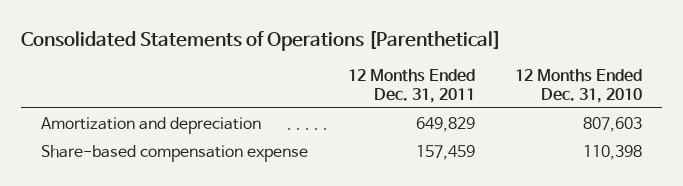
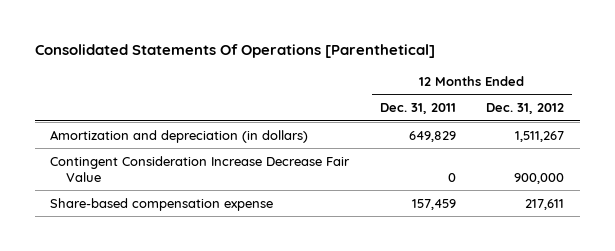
[21,29,502,51] Consolidated Statements of Operations [Parenthetical] -> [34,44,435,59] Consolidated Statements Of Operations [Parenthetical]
[515,69,643,103] 12 Months Ended Dec. 31, 2010 -> none
none -> [486,103,565,115] Dec. 31, 2012
[41,116,262,134] Amortization and depreciation -> [50,129,309,143] Amortization and depreciation (in dollars)
none -> [50,155,351,182] Contingent Consideration Increase Decrease Fair Value

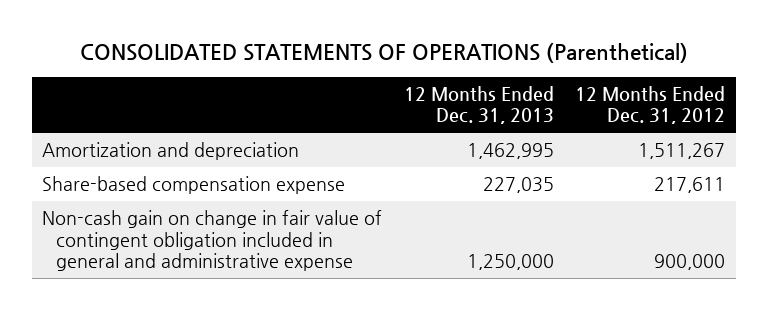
[34,44,435,59] Consolidated Statements Of Operations [Parenthetical] -> [79,43,688,64] CONSOLIDATED STATEMENTS OF OPERATIONS (Parenthetical)
[379,103,456,115] Dec. 31, 2011 -> none
none -> [403,86,554,125] 12 Months Ended Dec. 31, 2013
[50,155,351,182] Contingent Consideration Increase Decrease Fair Value -> none
[50,129,309,143] Amortization and depreciation (in dollars) -> [42,142,300,161] Amortization and depreciation
none -> [42,210,383,271] Non-cash gain on change in fair value of contingent obligation included in general and administrative expense

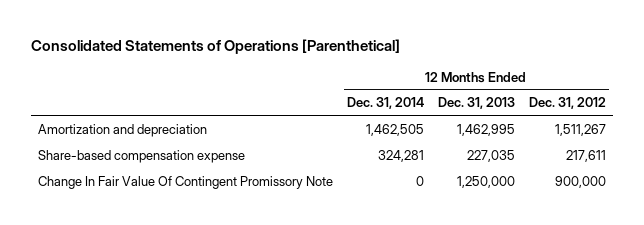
[79,43,688,64] CONSOLIDATED STATEMENTS OF OPERATIONS (Parenthetical) -> [31,39,401,55] Consolidated Statements of Operations [Parenthetical]
none -> [347,97,425,110] Dec. 31, 2014
[42,210,383,271] Non-cash gain on change in fair value of contingent obligation included in general and administrative expense -> [38,175,334,189] Change In Fair Value Of Contingent Promissory Note

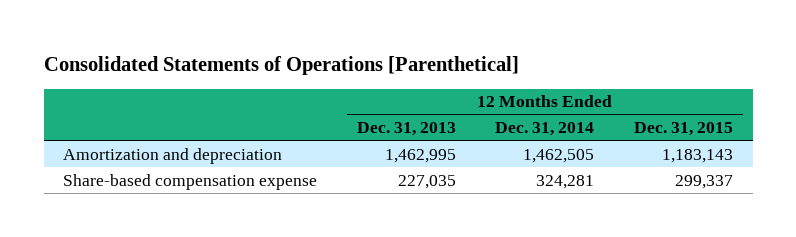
[528,97,606,110] Dec. 31, 2012 -> none
none -> [633,122,733,137] Dec. 31, 2015
[38,175,334,189] Change In Fair Value Of Contingent Promissory Note -> none

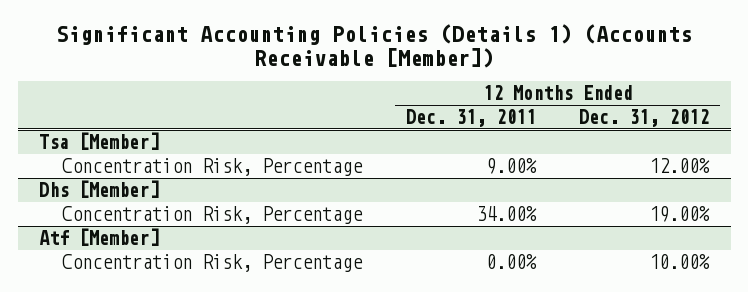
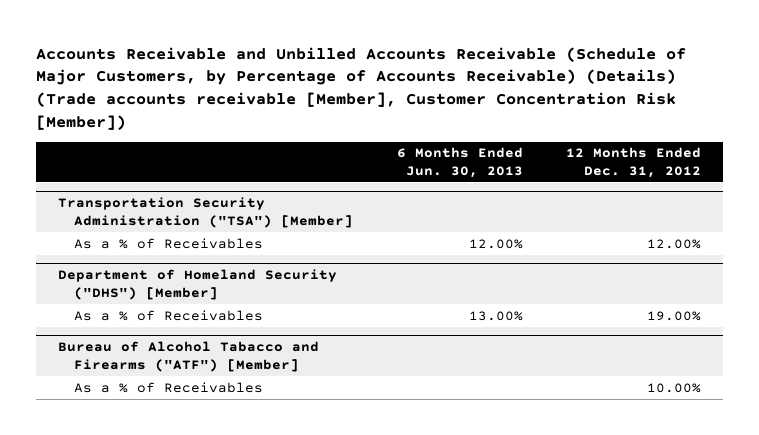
[56,23,693,68] Significant Accounting Policies (Details 1) (Accounts Receivable [Member]) -> [35,46,686,130] Accounts Receivable and Unbilled Accounts Receivable (Schedule of Major Customers, by Percentage of Accounts Receivable) (Details) (Trade accounts receivable [Member], Customer Concentration Risk [Member])
[405,108,536,127] Dec. 31, 2011 -> none
none -> [396,147,523,178] 6 Months Ended Jun. 30, 2013
[39,131,160,150] Tsa [Member] -> none
[39,179,160,198] Dhs [Member] -> none
[39,227,160,246] Atf [Member] -> none
none -> [57,197,354,229] Transportation Security Administration ("TSA") [Member]
[62,157,364,176] Concentration Risk, Percentage -> [74,237,264,249] As a % of Receivables
none -> [57,269,337,301] Department of Homeland Security ("DHS") [Member]
[62,205,364,224] Concentration Risk, Percentage -> [74,309,264,321] As a % of Receivables
none -> [57,341,319,373] Bureau of Alcohol Tabacco and Firearms ("ATF") [Member]
[62,253,364,272] Concentration Risk, Percentage -> [74,381,264,393] As a % of Receivables

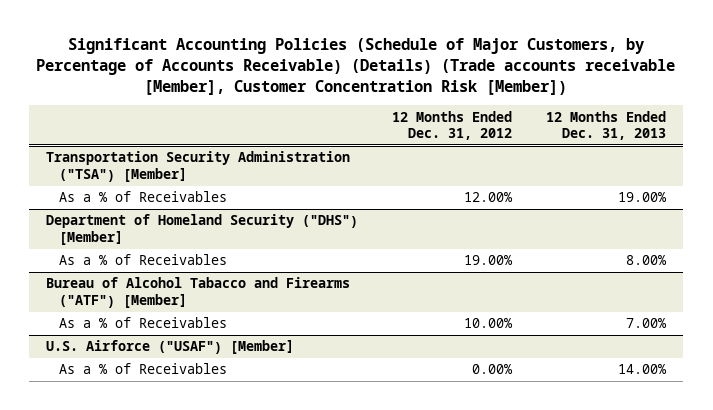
[35,46,686,130] Accounts Receivable and Unbilled Accounts Receivable (Schedule of Major Customers, by Percentage of Accounts Receivable) (Details) (Trade accounts receivable [Member], Customer Concentration Risk [Member]) -> [36,37,676,95] Significant Accounting Policies (Schedule of Major Customers, by Percentage of Accounts Receivable) (Details) (Trade accounts receivable [Member], Customer Concentration Risk [Member])
[396,147,523,178] 6 Months Ended Jun. 30, 2013 -> none
none -> [546,110,667,140] 12 Months Ended Dec. 31, 2013
none -> [46,340,295,355] U.S. Airforce ("USAF") [Member]
none -> [58,363,227,375] As a % of Receivables

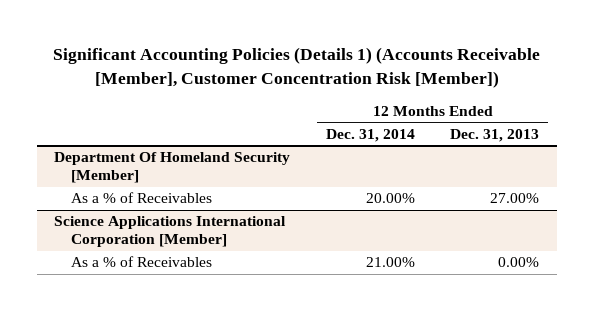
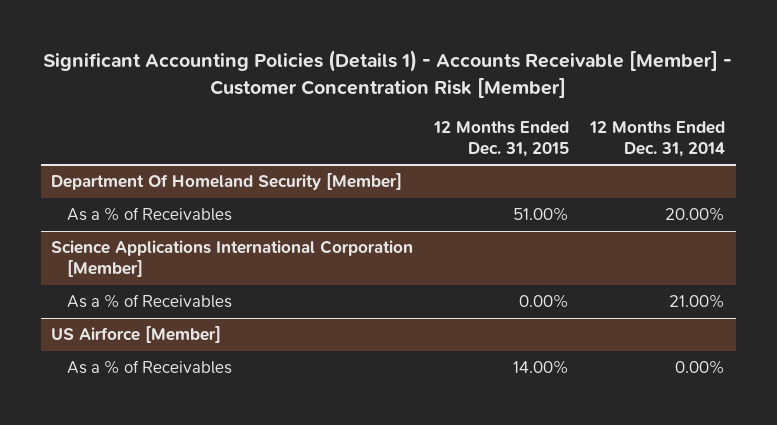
[52,47,540,89] Significant Accounting Policies (Details 1) (Accounts Receivable [Member], Customer Concentration Risk [Member]) -> [43,50,733,98] Significant Accounting Policies (Details 1) - Accounts Receivable [Member] - Customer Concentration Risk [Member]
[450,128,540,142] Dec. 31, 2013 -> none
none -> [433,120,570,157] 12 Months Ended Dec. 31, 2015
none -> [51,326,222,344] US Airforce [Member]
none -> [67,360,233,375] As a % of Receivables

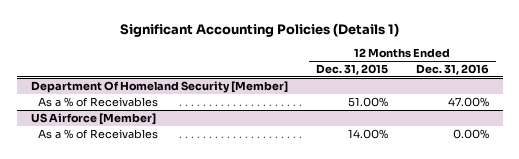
[43,50,733,98] Significant Accounting Policies (Details 1) - Accounts Receivable [Member] - Customer Concentration Risk [Member] -> [119,22,399,37] Significant Accounting Policies (Details 1)
[589,120,726,157] 12 Months Ended Dec. 31, 2014 -> none
none -> [415,64,489,76] Dec. 31, 2016
[51,240,414,278] Science Applications International Corporation [Member] -> none
[67,294,233,309] As a % of Receivables -> none

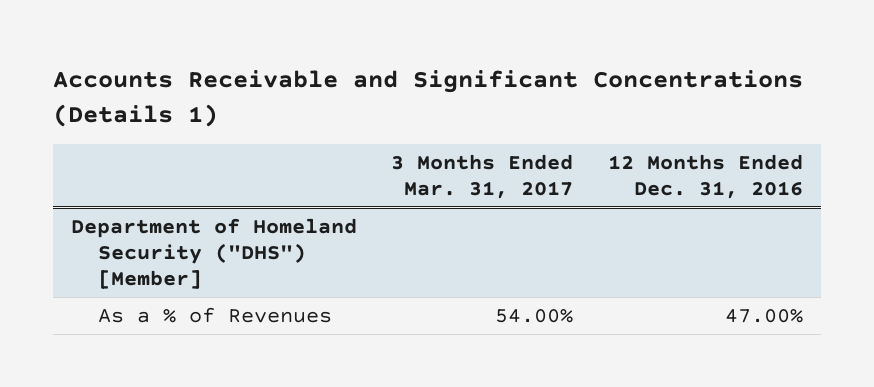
[119,22,399,37] Significant Accounting Policies (Details 1) -> [53,70,804,127] Accounts Receivable and Significant Concentrations (Details 1)
[315,64,388,76] Dec. 31, 2015 -> none
none -> [391,153,574,199] 3 Months Ended Mar. 31, 2017
[30,113,156,126] US Airforce [Member] -> none
[38,129,159,140] As a % of Receivables -> none
[30,81,288,94] Department Of Homeland Security [Member] -> [70,218,357,290] Department of Homeland Security ("DHS") [Member]
[38,97,159,108] As a % of Receivables -> [98,307,333,324] As a % of Revenues

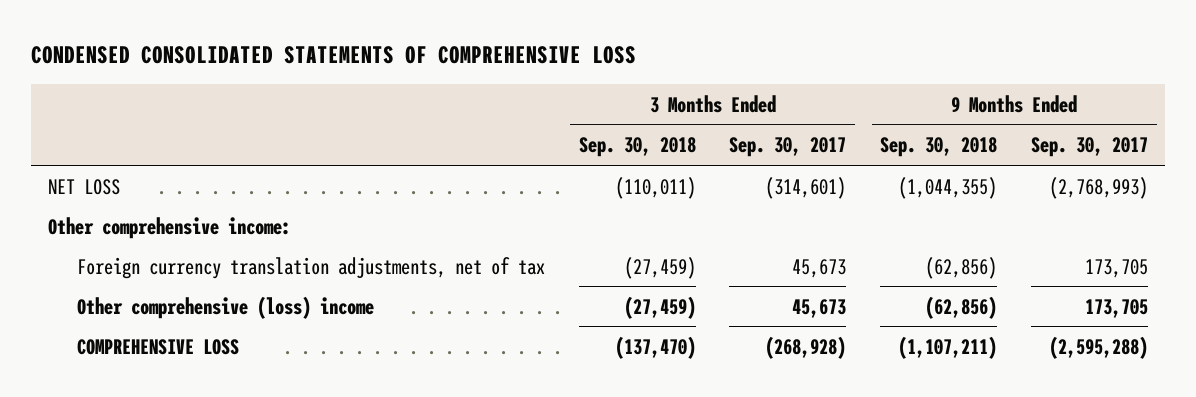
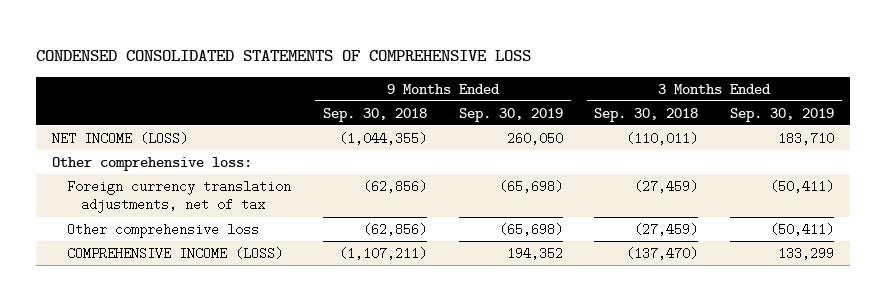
[729,137,847,158] Sep. 30, 2017 -> none
[1031,137,1149,158] Sep. 30, 2017 -> none
none -> [458,107,563,122] Sep. 30, 2019
none -> [730,107,835,122] Sep. 30, 2019
[47,178,120,195] NET LOSS -> [52,131,189,145] NET INCOME (LOSS)
[47,216,291,239] Other comprehensive income: -> [52,156,253,171] Other comprehensive loss:
[76,295,374,319] Other comprehensive (loss) income -> [66,222,259,238] Other comprehensive loss
[76,338,239,355] COMPREHENSIVE LOSS -> [66,246,283,260] COMPREHENSIVE INCOME (LOSS)

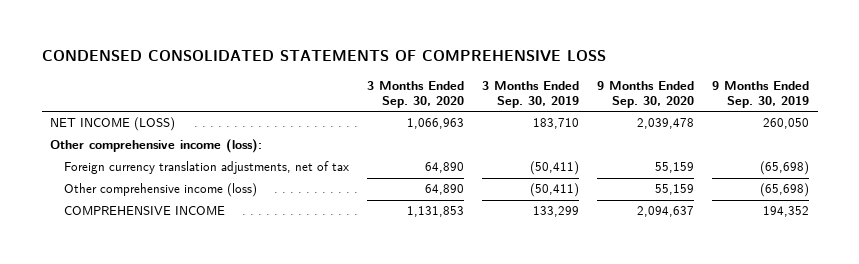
[322,107,427,122] Sep. 30, 2018 -> none
[594,107,699,122] Sep. 30, 2018 -> none
none -> [367,80,465,108] 3 Months Ended Sep. 30, 2020
none -> [596,80,694,108] 9 Months Ended Sep. 30, 2020
[52,156,253,171] Other comprehensive loss: -> [50,139,263,154] Other comprehensive income (loss):
[66,222,259,238] Other comprehensive loss -> [64,183,258,198] Other comprehensive income (loss)
[66,246,283,260] COMPREHENSIVE INCOME (LOSS) -> [64,206,226,216] COMPREHENSIVE INCOME

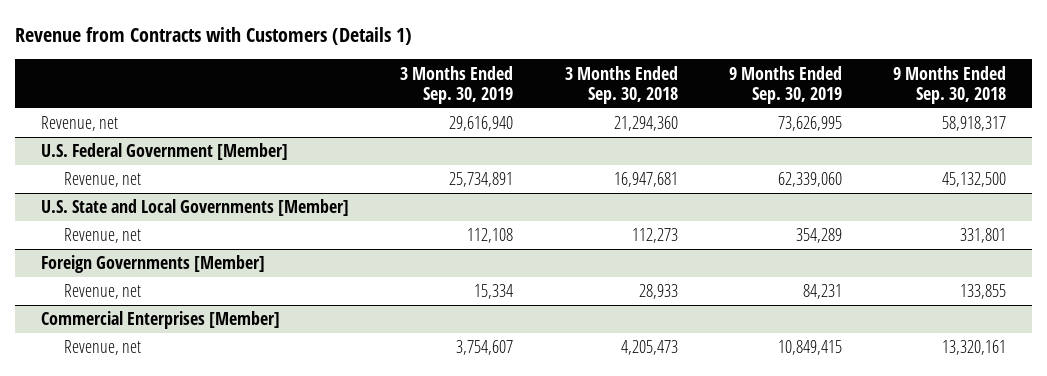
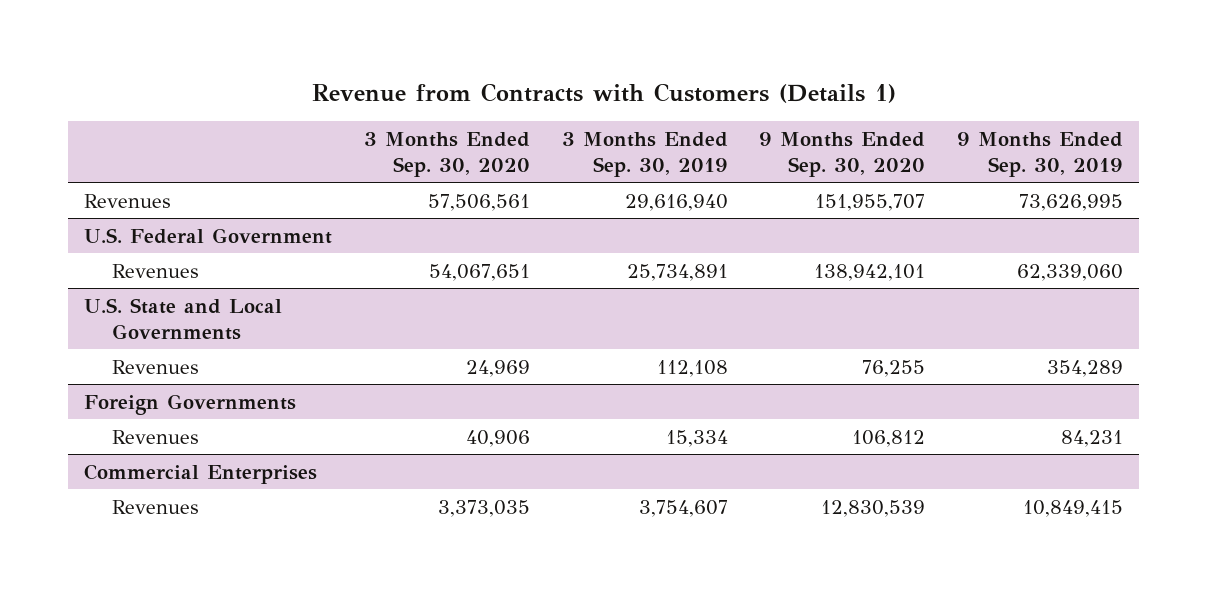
[564,65,678,104] 3 Months Ended Sep. 30, 2018 -> none
[893,65,1007,104] 9 Months Ended Sep. 30, 2018 -> none
none -> [364,131,531,178] 3 Months Ended Sep. 30, 2020
none -> [759,131,926,178] 9 Months Ended Sep. 30, 2020
[40,116,118,132] Revenue, net -> [84,193,171,208] Revenues
[40,143,288,161] U.S. Federal Government [Member] -> [84,227,333,244] U.S. Federal Government
[64,172,142,188] Revenue, net -> [112,263,199,278] Revenues
[40,199,349,217] U.S. State and Local Governments [Member] -> [84,297,283,340] U.S. State and Local Governments
[64,228,142,244] Revenue, net -> [112,359,199,374] Revenues
[40,255,265,274] Foreign Governments [Member] -> [84,393,297,415] Foreign Governments
[64,284,142,300] Revenue, net -> [112,429,199,444] Revenues
[40,311,280,330] Commercial Enterprises [Member] -> [84,463,318,484] Commercial Enterprises
[64,340,142,356] Revenue, net -> [112,499,199,514] Revenues

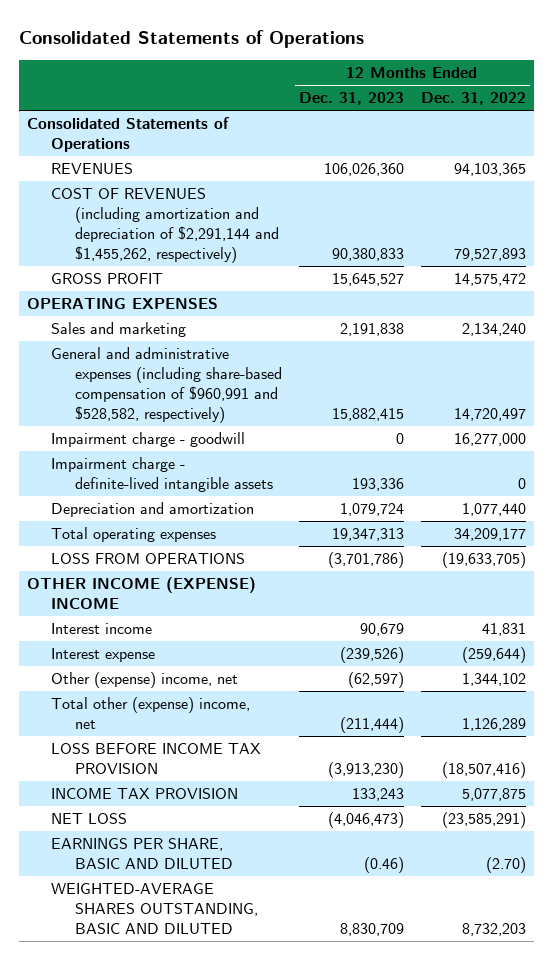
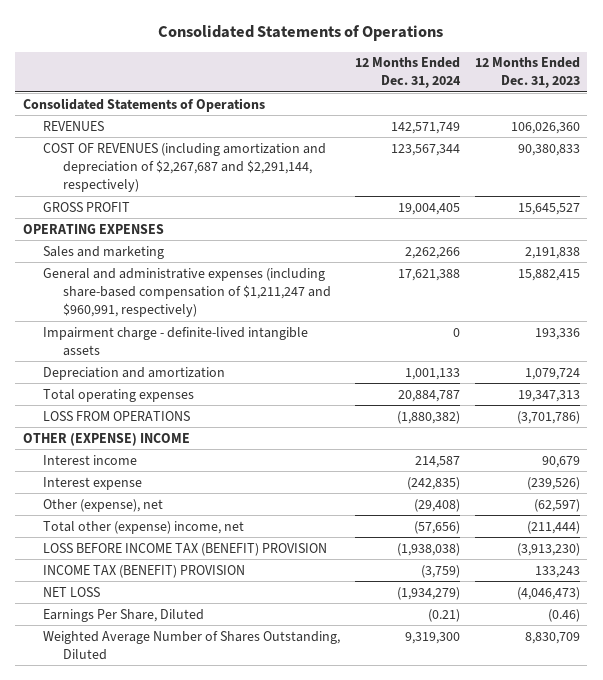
[420,92,526,106] Dec. 31, 2022 -> none
none -> [354,57,461,89] 12 Months Ended Dec. 31, 2024
[51,188,280,264] COST OF REVENUES (including amortization and depreciation of $2,291,144 and $1,455,262, respectively) -> [42,142,326,193] COST OF REVENUES (including amortization and depreciation of $2,267,687 and $2,291,144, respectively)
[51,432,246,448] Impairment charge - goodwill -> none
[51,347,283,424] General and administrative expenses (including share-based compensation of $960,991 and $528,582, respectively) -> [42,267,331,318] General and administrative expenses (including share-based compensation of $1,211,247 and $960,991, respectively)
[27,577,257,610] OTHER INCOME (EXPENSE) INCOME -> [22,432,190,446] OTHER (EXPENSE) INCOME
[51,672,239,689] Other (expense) income, net -> [42,498,163,512] Other (expense), net
[51,743,262,775] LOSS BEFORE INCOME TAX PROVISION -> [42,542,327,556] LOSS BEFORE INCOME TAX (BENEFIT) PROVISION
[51,788,239,800] INCOME TAX PROVISION -> [42,564,245,578] INCOME TAX (BENEFIT) PROVISION
[51,838,234,870] EARNINGS PER SHARE, BASIC AND DILUTED -> [42,608,204,622] Earnings Per Share, Diluted
[51,883,259,935] WEIGHTED-AVERAGE SHARES OUTSTANDING, BASIC AND DILUTED -> [42,630,340,660] Weighted Average Number of Shares Outstanding, Diluted

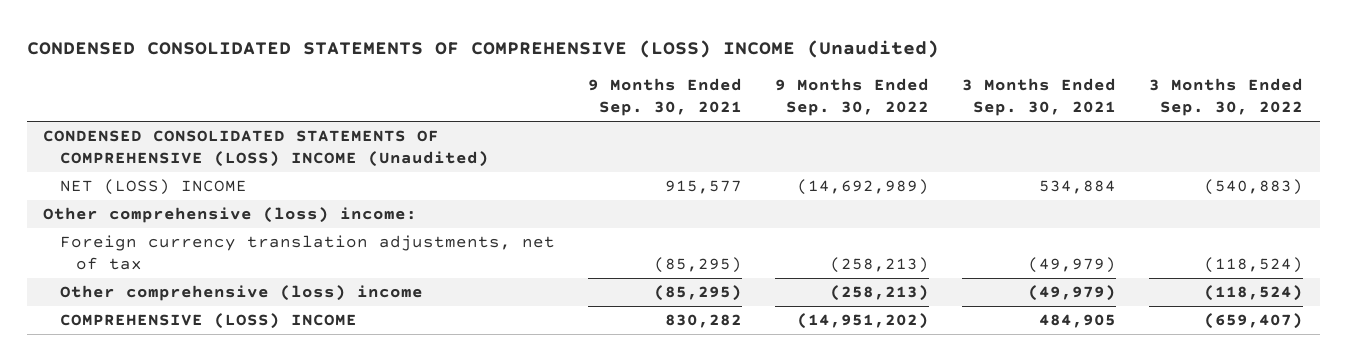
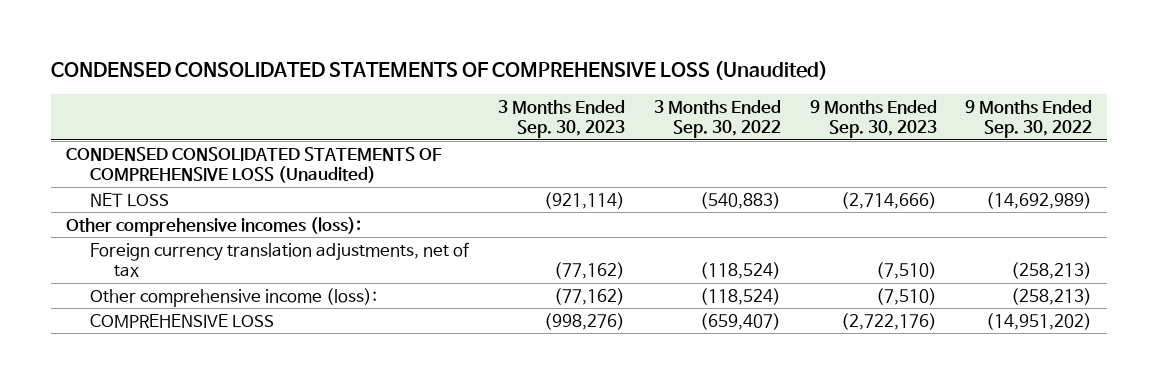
[26,39,939,58] CONDENSED CONSOLIDATED STATEMENTS OF COMPREHENSIVE (LOSS) INCOME (Unaudited) -> [51,61,829,81] CONDENSED CONSOLIDATED STATEMENTS OF COMPREHENSIVE LOSS (Unaudited)
[587,78,742,117] 9 Months Ended Sep. 30, 2021 -> none
[962,78,1117,117] 3 Months Ended Sep. 30, 2021 -> none
none -> [497,99,625,139] 3 Months Ended Sep. 30, 2023
none -> [809,99,937,139] 9 Months Ended Sep. 30, 2023
[43,130,489,168] CONDENSED CONSOLIDATED STATEMENTS OF COMPREHENSIVE (LOSS) INCOME (Unaudited) -> [65,146,442,184] CONDENSED CONSOLIDATED STATEMENTS OF COMPREHENSIVE LOSS (Unaudited)
[59,179,247,196] NET (LOSS) INCOME -> [90,192,170,207] NET LOSS
[43,207,418,224] Other comprehensive (loss) income: -> [65,216,361,236] Other comprehensive incomes (loss):
[59,285,423,302] Other comprehensive (loss) income -> [90,287,378,307] Other comprehensive income (loss):
[59,313,357,330] COMPREHENSIVE (LOSS) INCOME -> [90,313,275,328] COMPREHENSIVE LOSS

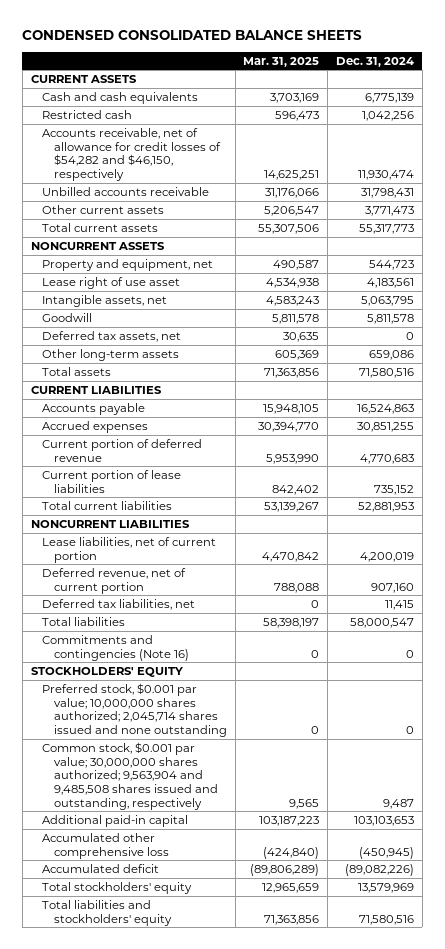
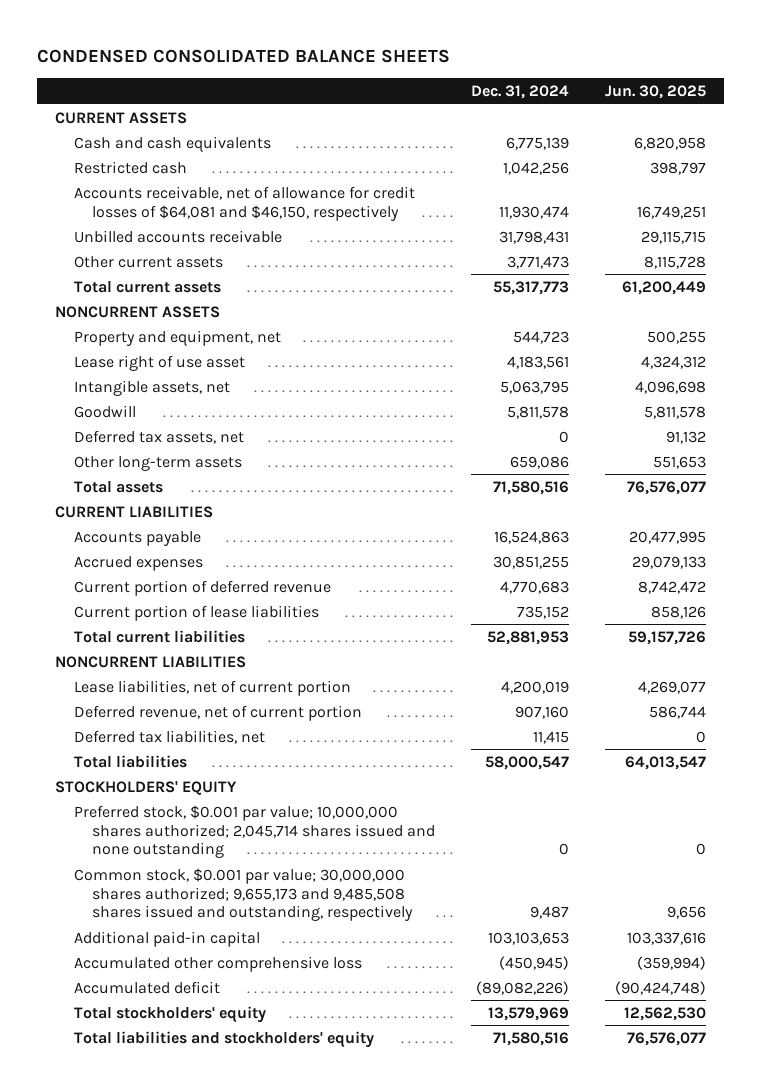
[243,56,320,67] Mar. 31, 2025 -> none
none -> [604,85,706,100] Jun. 30, 2025
[42,127,221,181] Accounts receivable, net of allowance for credit losses of $54,282 and $46,150, respectively -> [73,185,415,221] Accounts receivable, net of allowance for credit losses of $64,081 and $46,150, respectively
[42,634,189,661] Commitments and contingencies (Note 16) -> none
[42,741,218,810] Common stock, $0.001 par value; 30,000,000 shares authorized; 9,563,904 and 9,485,508 shares issued and outstanding, respectively -> [73,867,413,922] Common stock, $0.001 par value; 30,000,000 shares authorized; 9,655,173 and 9,485,508 shares issued and outstanding, respectively

